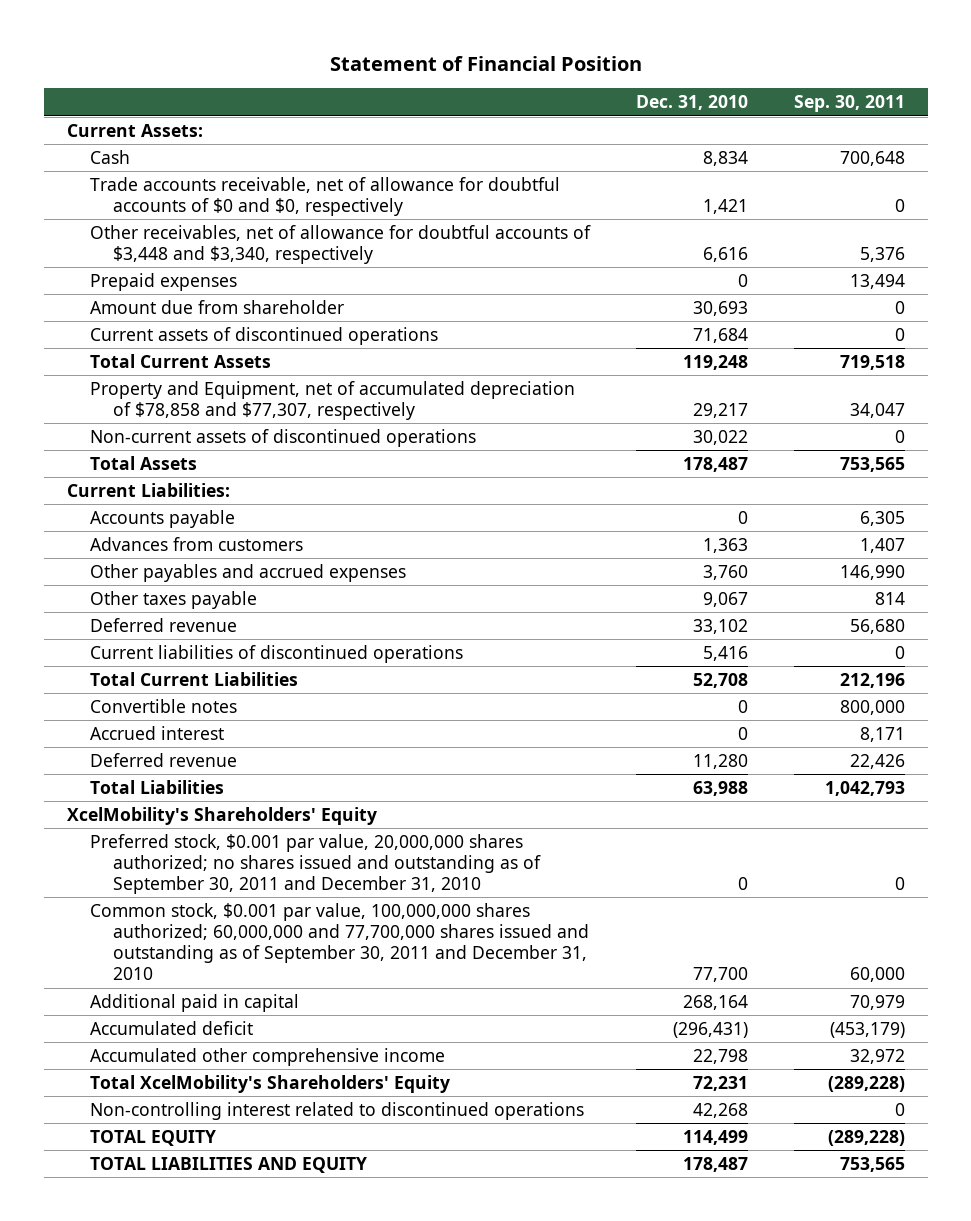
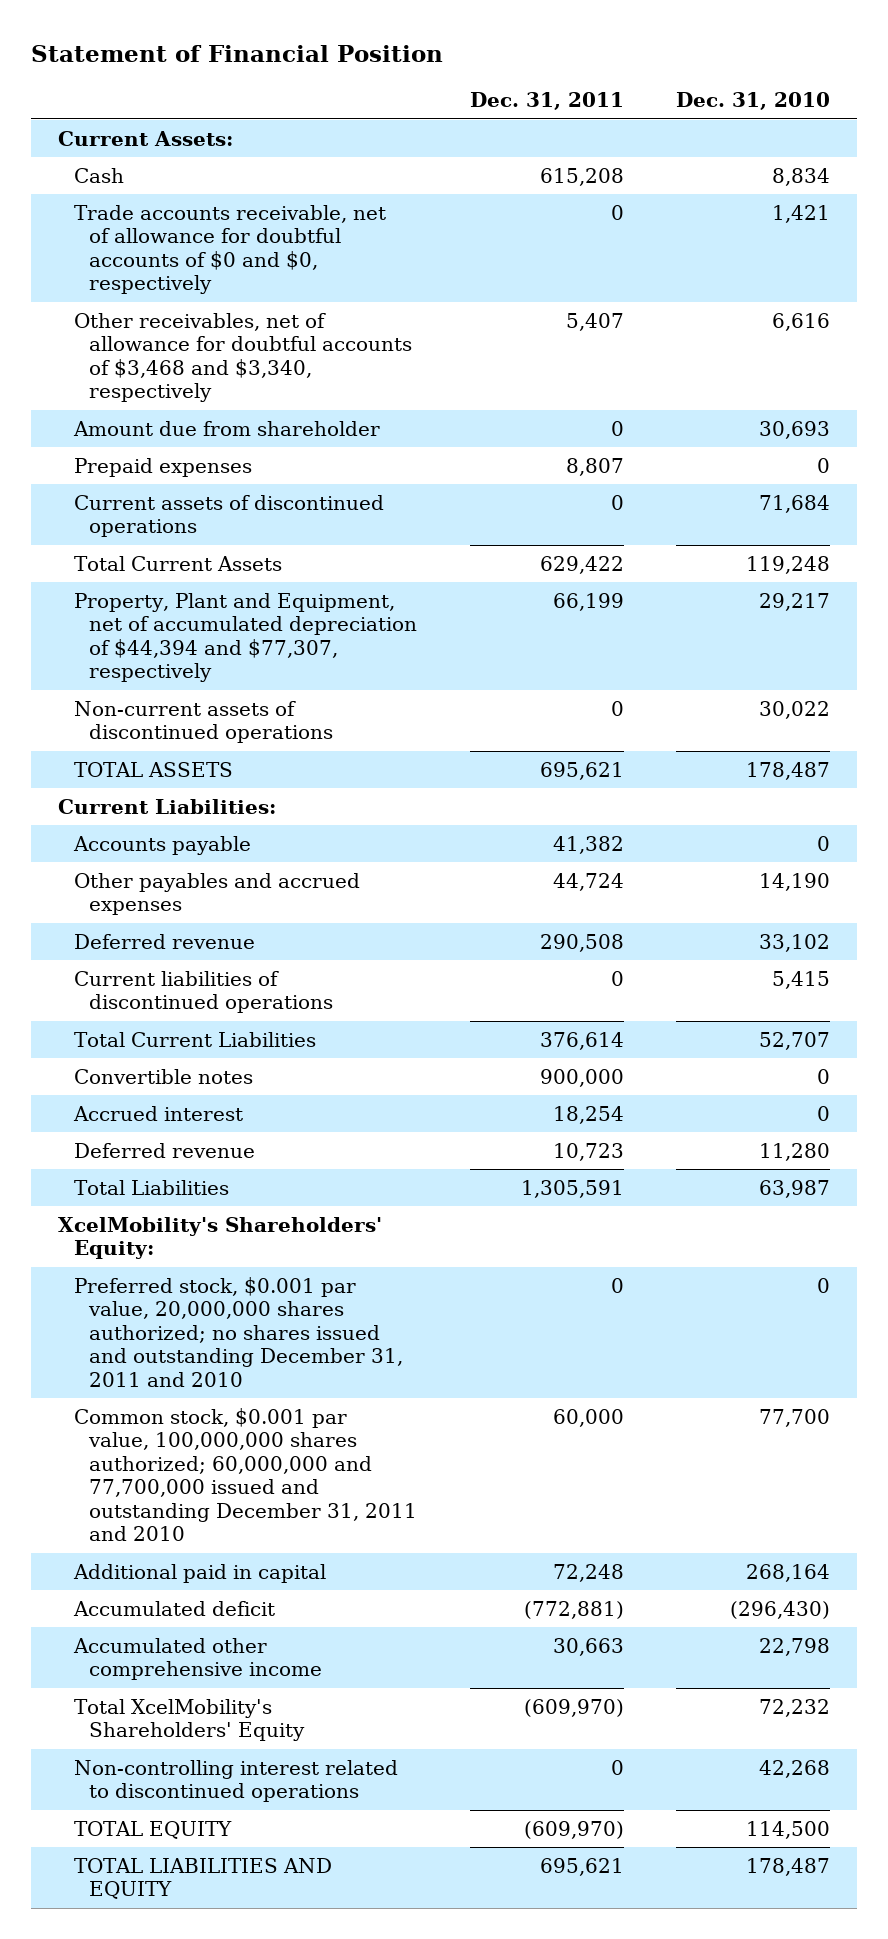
[793,95,905,113] Sep. 30, 2011 -> none
none -> [469,92,624,111] Dec. 31, 2011
[89,224,591,265] Other receivables, net of allowance for doubtful accounts of $3,448 and $3,340, respectively -> [73,312,413,403] Other receivables, net of allowance for doubtful accounts of $3,468 and $3,340, respectively
[89,272,237,291] Prepaid expenses -> [73,457,252,477] Prepaid expenses
[89,380,575,421] Property and Equipment, net of accumulated depreciation of $78,858 and $77,307, respectively -> [73,592,418,683] Property, Plant and Equipment, net of accumulated depreciation of $44,394 and $77,307, respectively
[89,455,197,470] Total Assets -> [73,761,233,777] TOTAL ASSETS
[89,536,303,551] Advances from customers -> none
[89,590,257,609] Other taxes payable -> none
[702,564,748,580] 3,760 -> [759,872,831,891] 14,190
[702,645,748,661] 5,416 -> [772,970,831,989] 5,415
[692,672,748,688] 52,708 -> [759,1031,831,1050] 52,707
[692,780,748,796] 63,988 -> [759,1179,831,1198] 63,987
[66,806,377,825] XcelMobility's Shareholders' Equity -> [57,1216,382,1260] XcelMobility's Shareholders' Equity:
[89,833,541,895] Preferred stock, $0.001 par value, 20,000,000 shares authorized; no shares issued and outstanding as of September 30, 2011 and December 31, 2010 -> [73,1276,404,1387] Preferred stock, $0.001 par value, 20,000,000 shares authorized; no shares issued and outstanding December 31, 2011 and 2010
[89,902,589,981] Common stock, $0.001 par value, 100,000,000 shares authorized; 60,000,000 and 77,700,000 shares issued and outstanding as of September 30, 2011 and December 31, 2010 -> [73,1407,418,1542] Common stock, $0.001 par value, 100,000,000 shares authorized; 60,000,000 and 77,700,000 issued and outstanding December 31, 2011 and 2010
[672,1021,748,1038] (296,431) -> [730,1600,831,1619] (296,430)
[692,1075,748,1091] 72,231 -> [759,1698,831,1717] 72,232
[682,1129,748,1145] 114,499 -> [746,1820,831,1839] 114,500

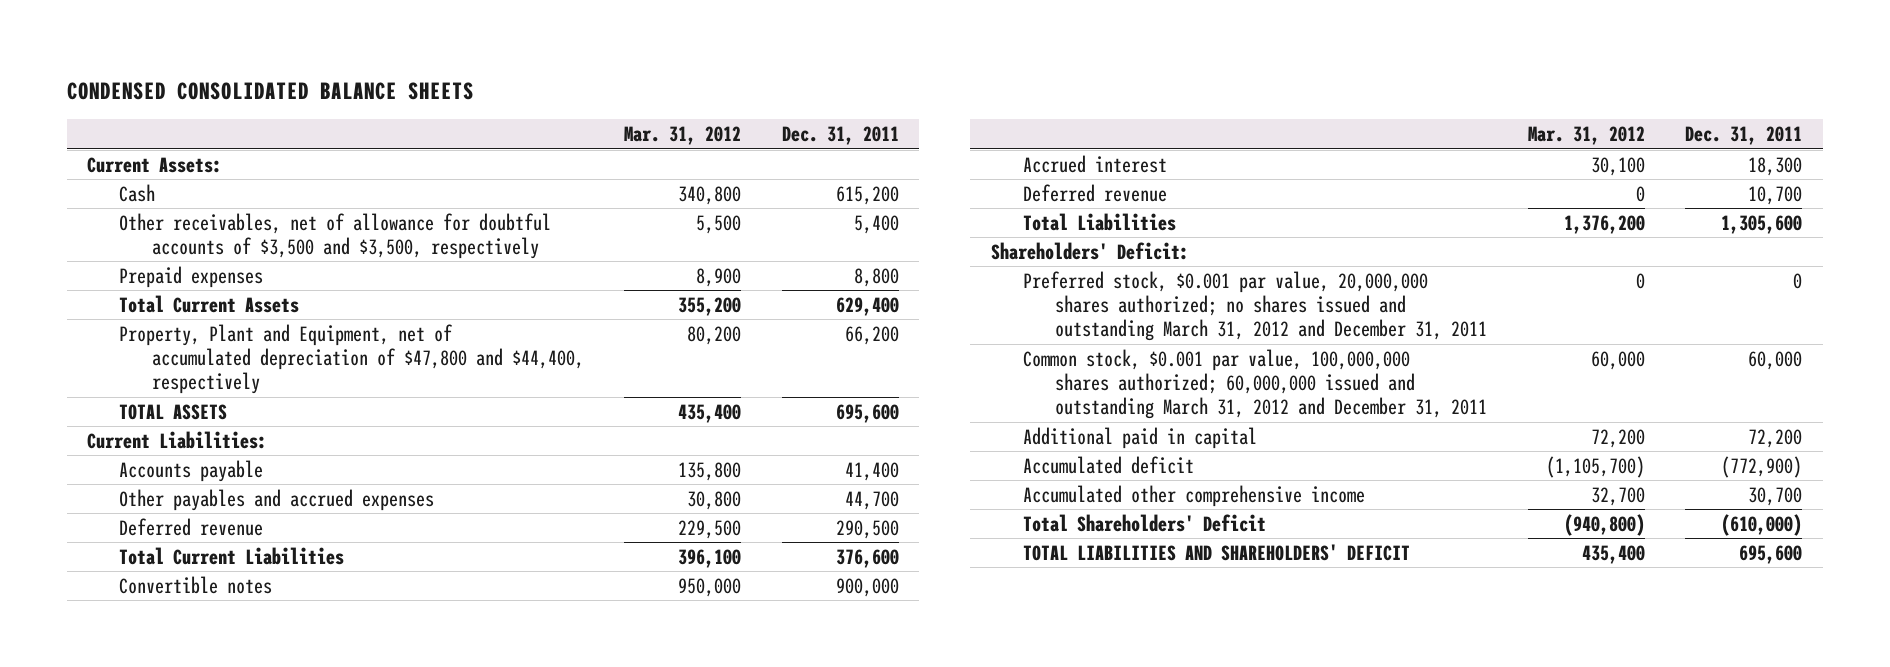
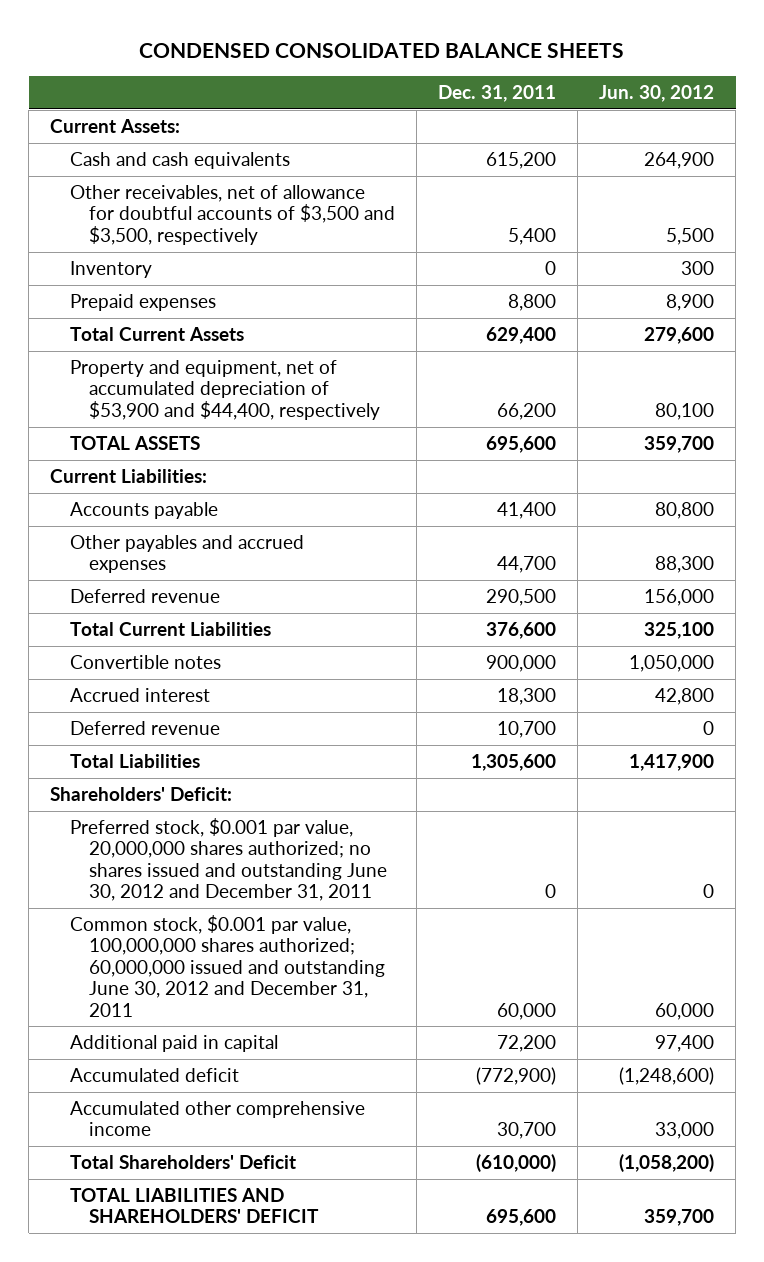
[624,125,742,145] Mar. 31, 2012 -> none
none -> [599,85,715,103] Jun. 30, 2012
[119,183,156,202] Cash -> [69,152,290,170] Cash and cash equivalents
none -> [69,261,152,279] Inventory
[119,323,584,395] Property, Plant and Equipment, net of accumulated depreciation of $47,800 and $44,400, respectively -> [69,360,380,420] Property and equipment, net of accumulated depreciation of $53,900 and $44,400, respectively
[1022,270,1487,342] Preferred stock, $0.001 par value, 20,000,000 shares authorized; no shares issued and outstanding March 31, 2012 and December 31, 2011 -> [69,818,387,902] Preferred stock, $0.001 par value, 20,000,000 shares authorized; no shares issued and outstanding June 30, 2012 and December 31, 2011
[1022,348,1487,420] Common stock, $0.001 par value, 100,000,000 shares authorized; 60,000,000 issued and outstanding March 31, 2012 and December 31, 2011 -> [69,915,385,1017] Common stock, $0.001 par value, 100,000,000 shares authorized; 60,000,000 issued and outstanding June 30, 2012 and December 31, 2011

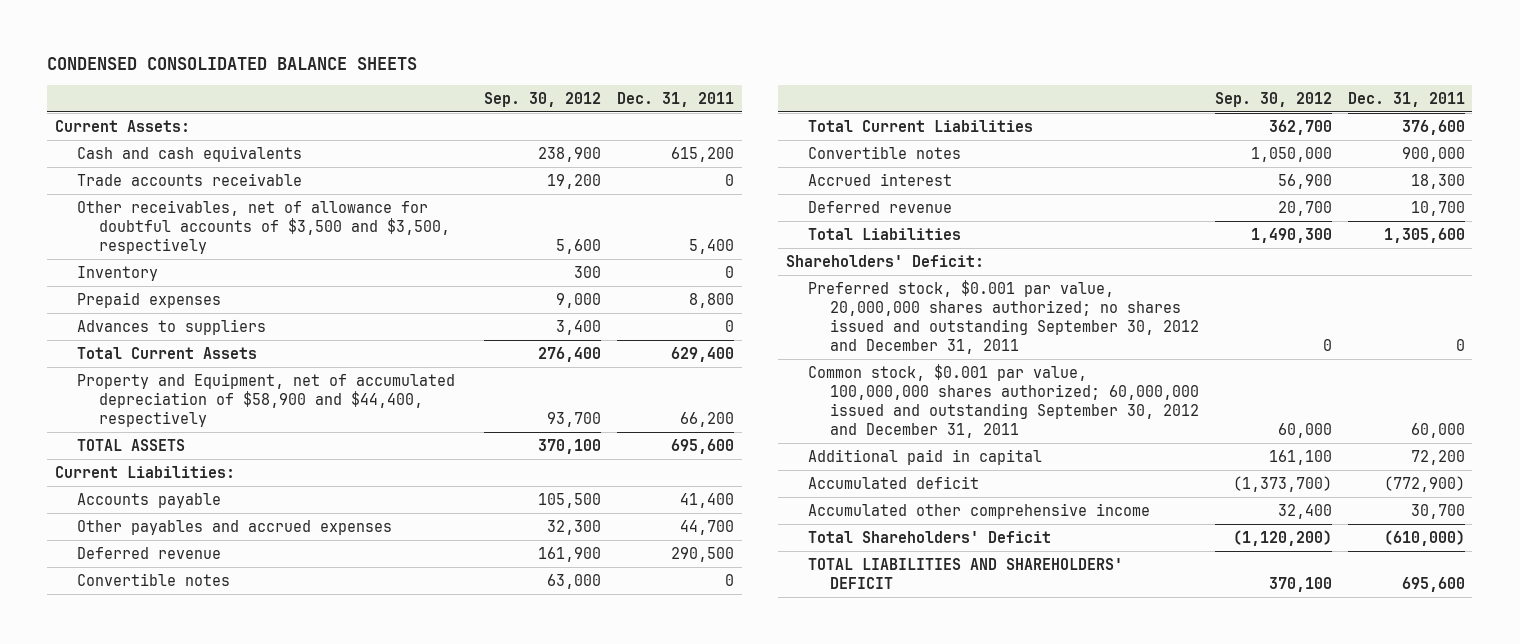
[599,85,715,103] Jun. 30, 2012 -> none
none -> [484,91,602,107] Sep. 30, 2012
none -> [77,172,303,186] Trade accounts receivable
none -> [77,318,267,335] Advances to suppliers
[69,360,380,420] Property and equipment, net of accumulated depreciation of $53,900 and $44,400, respectively -> [77,372,456,427] Property and Equipment, net of accumulated depreciation of $58,900 and $44,400, respectively
none -> [77,572,231,586] Convertible notes
[69,818,387,902] Preferred stock, $0.001 par value, 20,000,000 shares authorized; no shares issued and outstanding June 30, 2012 and December 31, 2011 -> [808,279,1200,354] Preferred stock, $0.001 par value, 20,000,000 shares authorized; no shares issued and outstanding September 30, 2012 and December 31, 2011
[69,915,385,1017] Common stock, $0.001 par value, 100,000,000 shares authorized; 60,000,000 issued and outstanding June 30, 2012 and December 31, 2011 -> [808,363,1200,438] Common stock, $0.001 par value, 100,000,000 shares authorized; 60,000,000 issued and outstanding September 30, 2012 and December 31, 2011

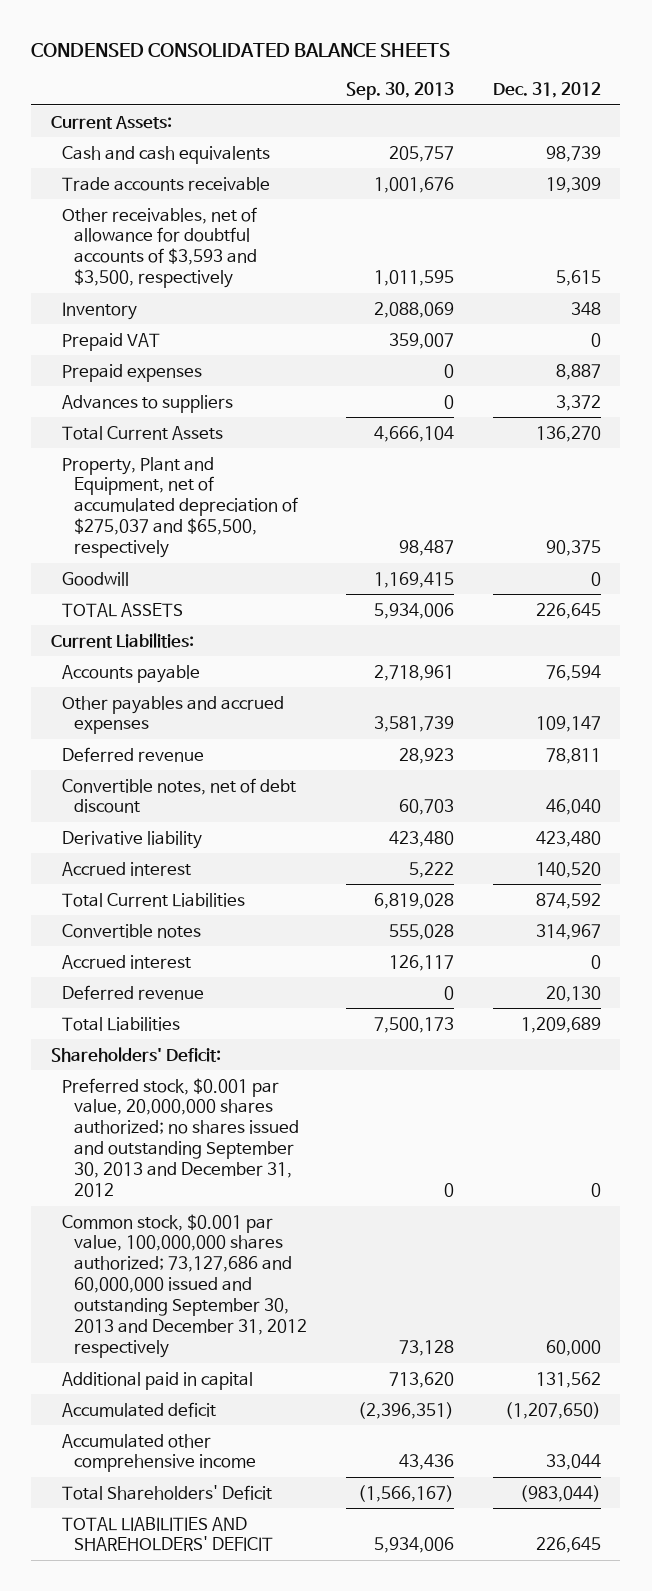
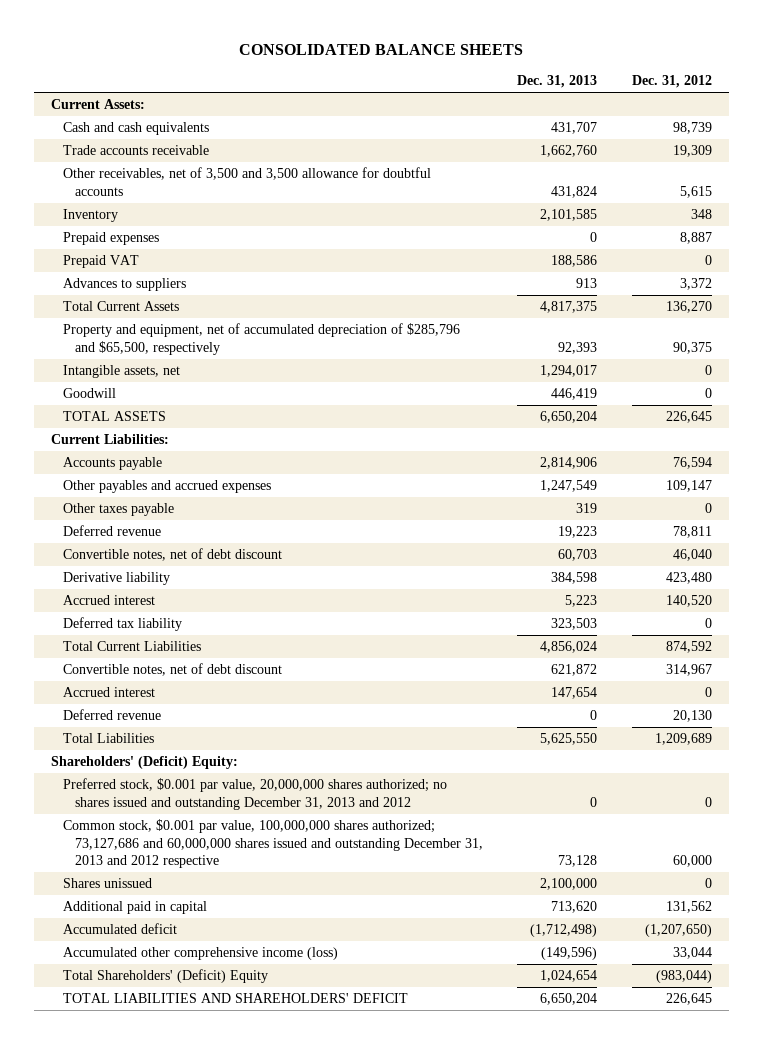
[31,43,451,58] CONDENSED CONSOLIDATED BALANCE SHEETS -> [239,44,524,56] CONSOLIDATED BALANCE SHEETS
[345,82,454,101] Sep. 30, 2013 -> none
none -> [517,75,598,89] Dec. 31, 2013
[62,206,258,289] Other receivables, net of allowance for doubtful accounts of $3,593 and $3,500, respectively -> [62,166,431,196] Other receivables, net of 3,500 and 3,500 allowance for doubtful accounts
[62,332,161,351] Prepaid VAT -> [62,254,139,268] Prepaid VAT
[62,456,299,559] Property, Plant and Equipment, net of accumulated depreciation of $275,037 and $65,500, respectively -> [62,322,460,355] Property and equipment, net of accumulated depreciation of $285,796 and $65,500, respectively
none -> [62,364,180,378] Intangible assets, net
none -> [62,502,174,516] Other taxes payable
none -> [62,616,182,631] Deferred tax liability
[62,923,202,938] Convertible notes -> [62,662,282,676] Convertible notes, net of debt discount
[50,1046,221,1062] Shareholders' Deficit: -> [50,755,238,769] Shareholders' (Deficit) Equity:
[62,1077,300,1198] Preferred stock, $0.001 par value, 20,000,000 shares authorized; no shares issued and outstanding September 30, 2013 and December 31, 2012 -> [62,777,447,810] Preferred stock, $0.001 par value, 20,000,000 shares authorized; no shares issued and outstanding December 31, 2013 and 2012
[62,1213,308,1359] Common stock, $0.001 par value, 100,000,000 shares authorized; 73,127,686 and 60,000,000 issued and outstanding September 30, 2013 and December 31, 2012 respectively -> [62,818,483,869] Common stock, $0.001 par value, 100,000,000 shares authorized; 73,127,686 and 60,000,000 shares issued and outstanding December 31, 2013 and 2012 respective
none -> [62,877,152,888] Shares unissued
[62,1433,257,1473] Accumulated other comprehensive income -> [62,946,338,960] Accumulated other comprehensive income (loss)
[62,1484,273,1500] Total Shareholders' Deficit -> [62,968,268,983] Total Shareholders' (Deficit) Equity

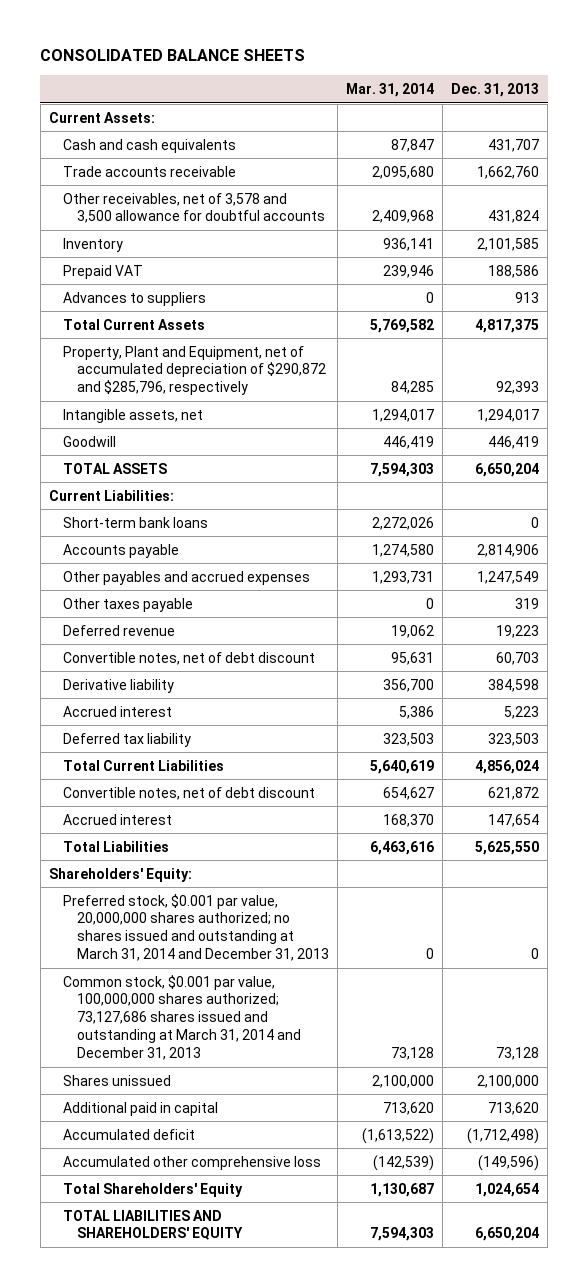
[631,75,712,89] Dec. 31, 2012 -> none
none -> [346,82,435,97] Mar. 31, 2014
[62,166,431,196] Other receivables, net of 3,500 and 3,500 allowance for doubtful accounts -> [62,192,326,224] Other receivables, net of 3,578 and 3,500 allowance for doubtful accounts
[62,231,159,245] Prepaid expenses -> none
[62,322,460,355] Property and equipment, net of accumulated depreciation of $285,796 and $65,500, respectively -> [62,345,327,396] Property, Plant and Equipment, net of accumulated depreciation of $290,872 and $285,796, respectively
none -> [62,516,208,528] Short-term bank loans
[62,708,161,720] Deferred revenue -> none
[50,755,238,769] Shareholders' (Deficit) Equity: -> [48,867,192,882] Shareholders' Equity:
[62,777,447,810] Preferred stock, $0.001 par value, 20,000,000 shares authorized; no shares issued and outstanding December 31, 2013 and 2012 -> [62,893,330,961] Preferred stock, $0.001 par value, 20,000,000 shares authorized; no shares issued and outstanding at March 31, 2014 and December 31, 2013
[62,818,483,869] Common stock, $0.001 par value, 100,000,000 shares authorized; 73,127,686 and 60,000,000 shares issued and outstanding December 31, 2013 and 2012 respective -> [62,974,302,1060] Common stock, $0.001 par value, 100,000,000 shares authorized; 73,127,686 shares issued and outstanding at March 31, 2014 and December 31, 2013
[62,946,338,960] Accumulated other comprehensive income (loss) -> [62,1155,321,1170] Accumulated other comprehensive loss
[62,968,268,983] Total Shareholders' (Deficit) Equity -> [62,1182,243,1197] Total Shareholders' Equity
[62,992,408,1003] TOTAL LIABILITIES AND SHAREHOLDERS' DEFICIT -> [62,1209,244,1241] TOTAL LIABILITIES AND SHAREHOLDERS' EQUITY

